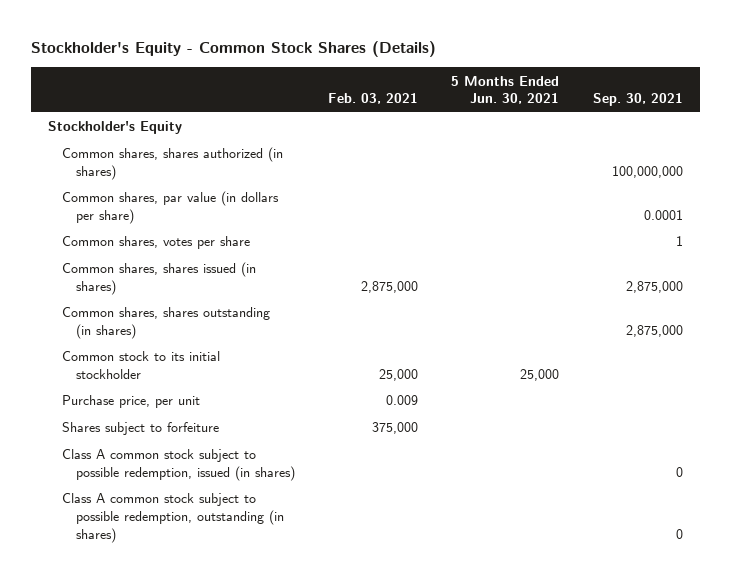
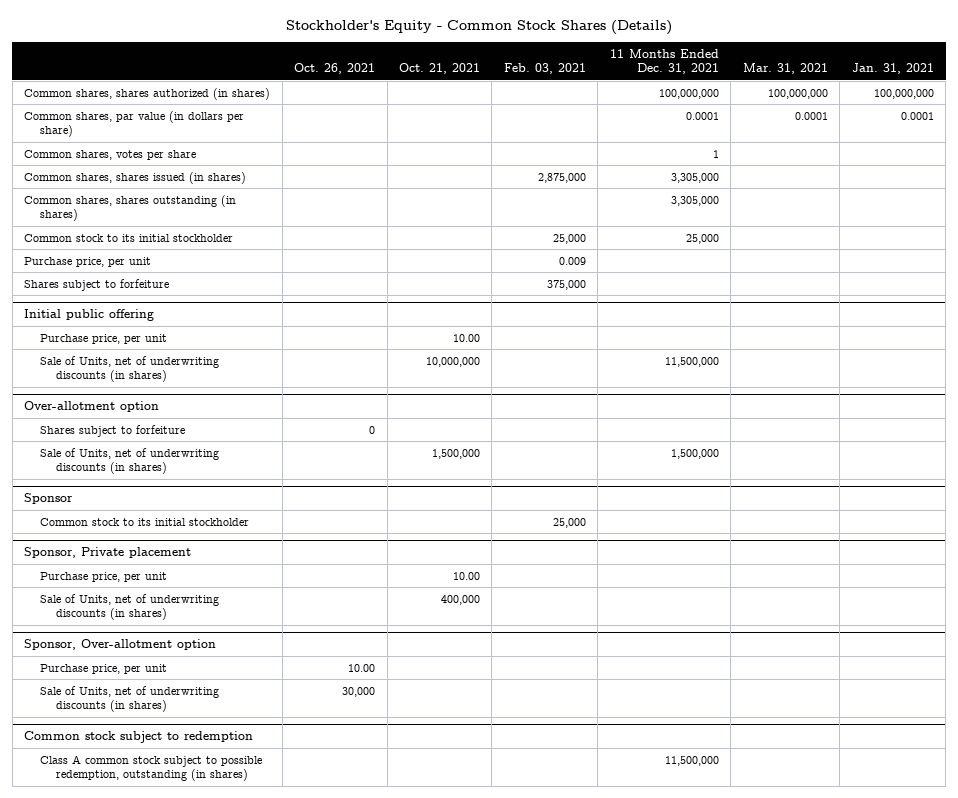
[451,75,560,105] 5 Months Ended Jun. 30, 2021 -> none
[592,93,683,107] Sep. 30, 2021 -> none
none -> [294,63,376,75] Oct. 26, 2021
none -> [398,63,480,75] Oct. 21, 2021
none -> [609,48,719,75] 11 Months Ended Dec. 31, 2021
none -> [742,63,828,75] Mar. 31, 2021
none -> [851,63,934,75] Jan. 31, 2021
[48,121,183,135] Stockholder's Equity -> none
[61,449,295,482] Class A common stock subject to possible redemption, issued (in shares) -> none
[61,493,284,543] Class A common stock subject to possible redemption, outstanding (in shares) -> none
none -> [24,308,155,321] Initial public offering
none -> [40,333,168,344] Purchase price, per unit
none -> [40,355,220,383] Sale of Units, net of underwriting discounts (in shares)
none -> [24,400,160,412] Over-allotment option
none -> [40,424,186,437] Shares subject to forfeiture
none -> [40,447,220,475] Sale of Units, net of underwriting discounts (in shares)
none -> [24,492,74,504] Sponsor
none -> [40,517,250,526] Common stock to its initial stockholder
none -> [24,546,192,558] Sponsor, Private placement
none -> [40,571,168,582] Purchase price, per unit
none -> [40,593,220,621] Sale of Units, net of underwriting discounts (in shares)
none -> [24,638,217,650] Sponsor, Over-allotment option
none -> [40,663,168,674] Purchase price, per unit
none -> [40,685,220,713] Sale of Units, net of underwriting discounts (in shares)
none -> [24,730,254,743] Common stock subject to redemption
none -> [40,754,263,782] Class A common stock subject to possible redemption, outstanding (in shares)

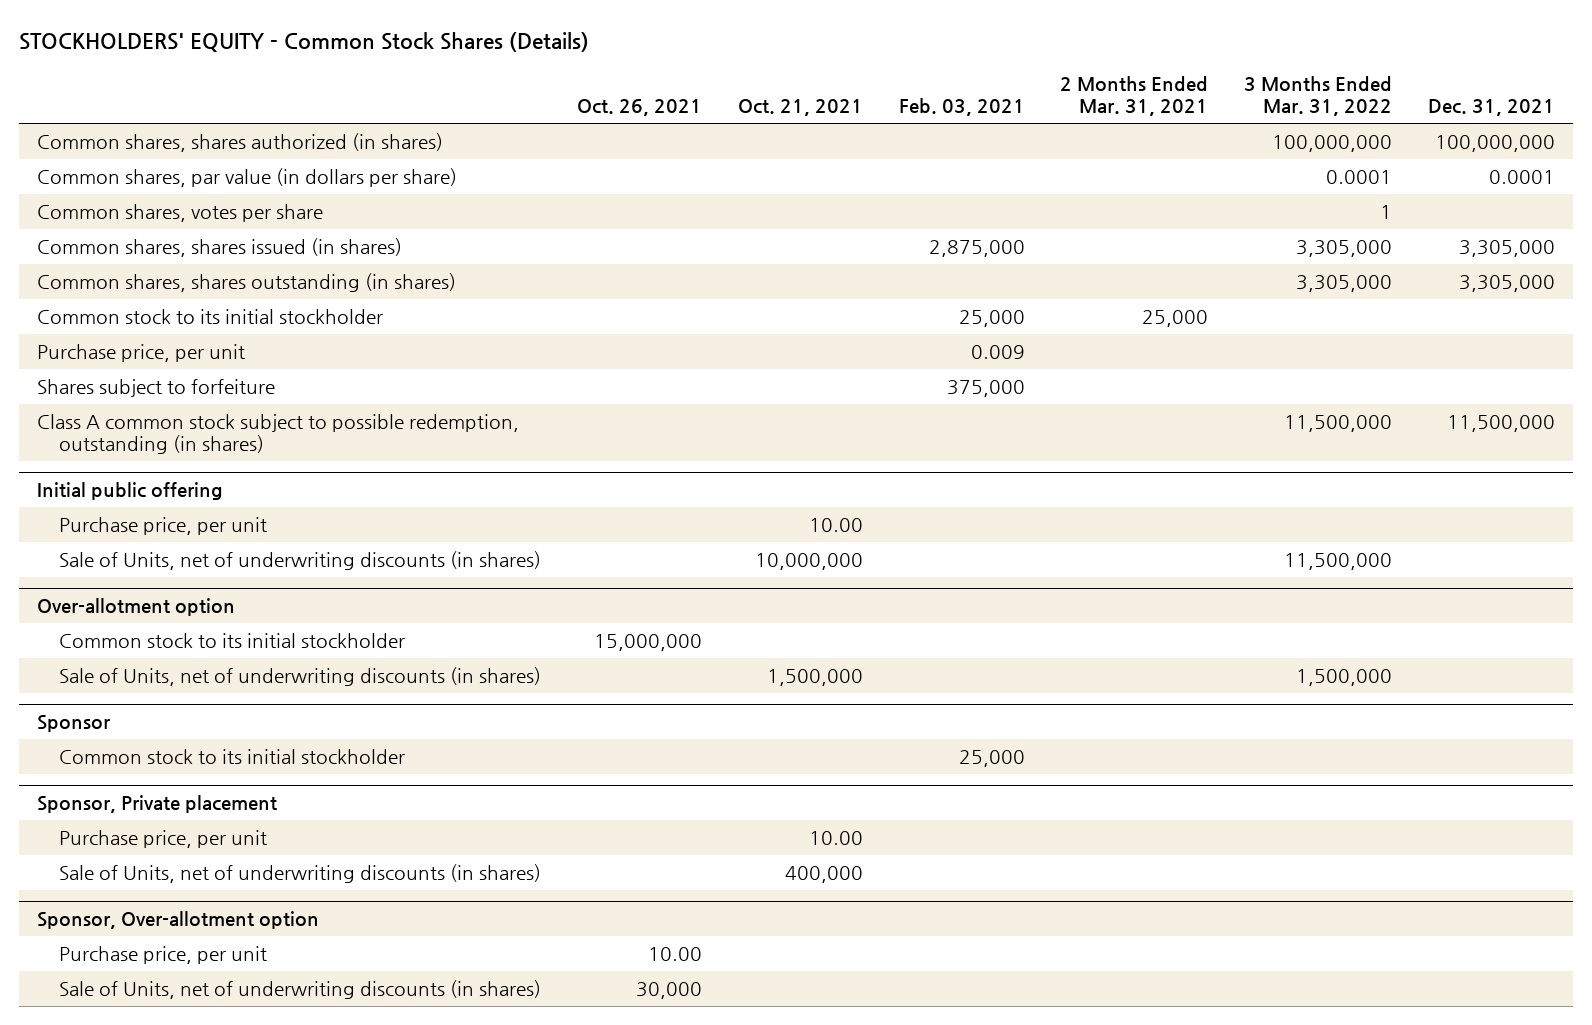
[285,20,672,36] Stockholder's Equity - Common Stock Shares (Details) -> [19,31,590,52] STOCKHOLDERS' EQUITY - Common Stock Shares (Details)
[609,48,719,75] 11 Months Ended Dec. 31, 2021 -> none
[742,63,828,75] Mar. 31, 2021 -> none
[851,63,934,75] Jan. 31, 2021 -> none
none -> [1060,75,1209,117] 2 Months Ended Mar. 31, 2021
none -> [1243,75,1392,117] 3 Months Ended Mar. 31, 2022
none -> [1427,99,1555,117] Dec. 31, 2021
none -> [37,413,520,455] Class A common stock subject to possible redemption, outstanding (in shares)
[40,424,186,437] Shares subject to forfeiture -> none
none -> [59,632,406,648] Common stock to its initial stockholder
[24,730,254,743] Common stock subject to redemption -> none
[40,754,263,782] Class A common stock subject to possible redemption, outstanding (in shares) -> none

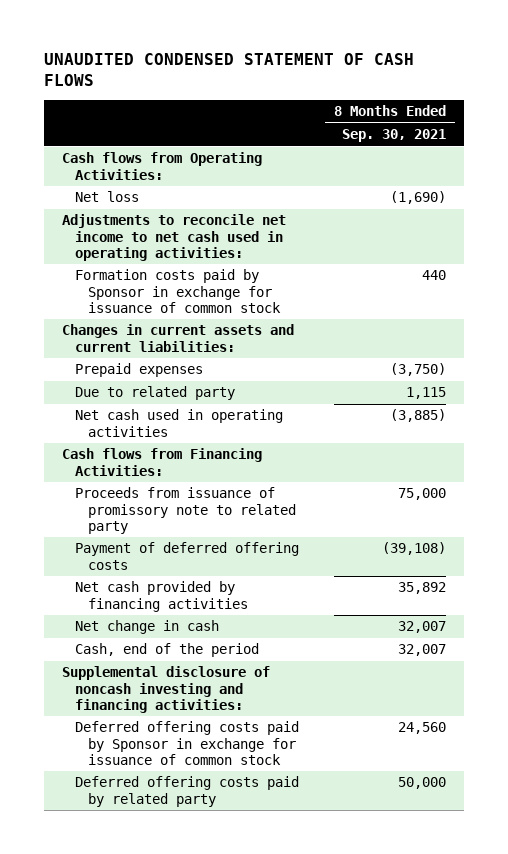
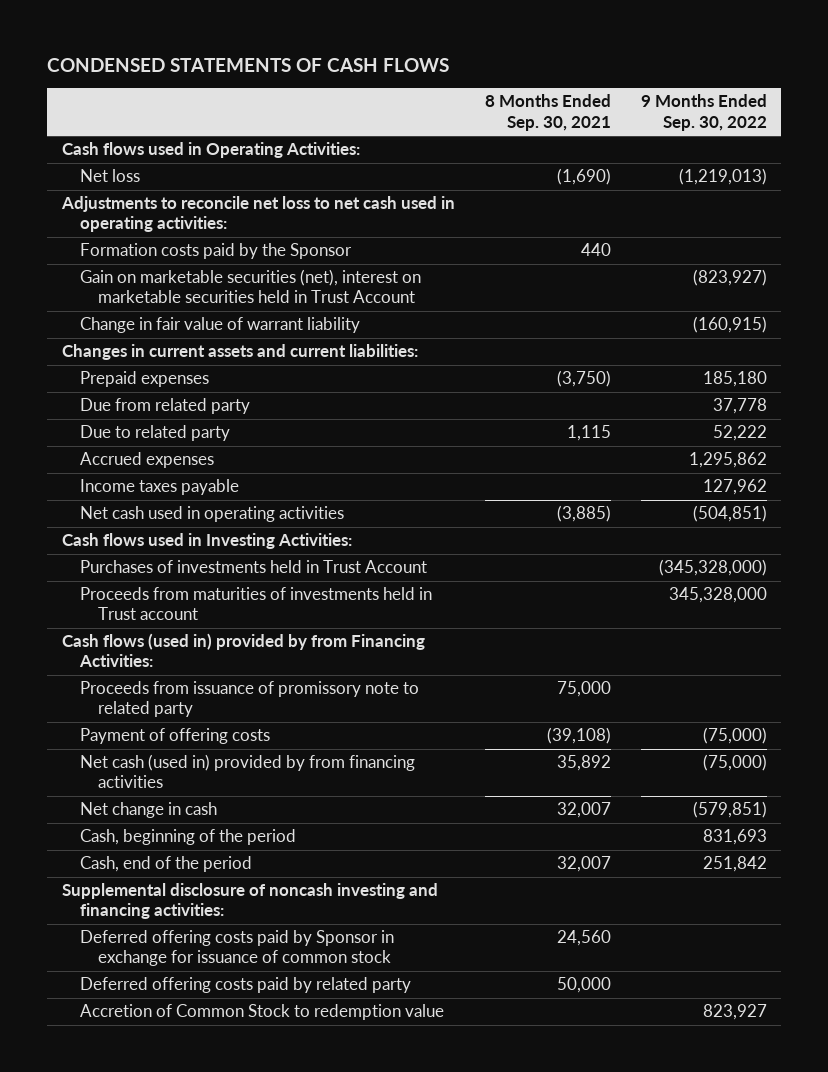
[43,53,414,87] UNAUDITED CONDENSED STATEMENT OF CASH FLOWS -> [46,58,449,73] CONDENSED STATEMENTS OF CASH FLOWS
none -> [640,94,767,131] 9 Months Ended Sep. 30, 2022
[61,152,262,180] Cash flows from Operating Activities: -> [61,142,360,159] Cash flows used in Operating Activities:
[74,269,282,313] Formation costs paid by Sponsor in exchange for issuance of common stock -> none
[61,214,286,261] Adjustments to reconcile net income to net cash used in operating activities: -> [60,196,455,233] Adjustments to reconcile net loss to net cash used in operating activities:
none -> [79,243,352,260] Formation costs paid by the Sponsor
none -> [79,269,421,304] Gain on marketable securities (net), interest on marketable securities held in Trust Account
none -> [79,317,360,334] Change in fair value of warrant liability
none -> [79,398,250,415] Due from related party
none -> [79,452,214,469] Accrued expenses
none -> [79,479,239,496] Income taxes payable
none -> [61,533,352,550] Cash flows used in Investing Activities:
none -> [79,560,427,574] Purchases of investments held in Trust Account
none -> [79,587,432,621] Proceeds from maturities of investments held in Trust account
[61,448,262,476] Cash flows from Financing Activities: -> [61,633,425,668] Cash flows (used in) provided by from Financing Activities:
[74,542,299,570] Payment of deferred offering costs -> [79,728,270,745] Payment of offering costs
[74,581,249,612] Net cash provided by financing activities -> [79,754,415,789] Net cash (used in) provided by from financing activities
none -> [79,829,296,846] Cash, beginning of the period
none -> [79,1004,444,1021] Accretion of Common Stock to redemption value

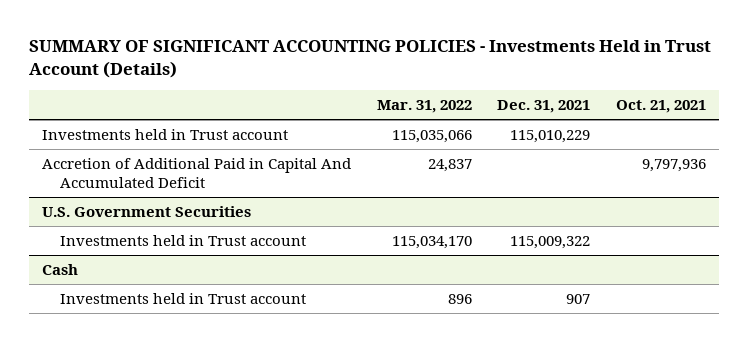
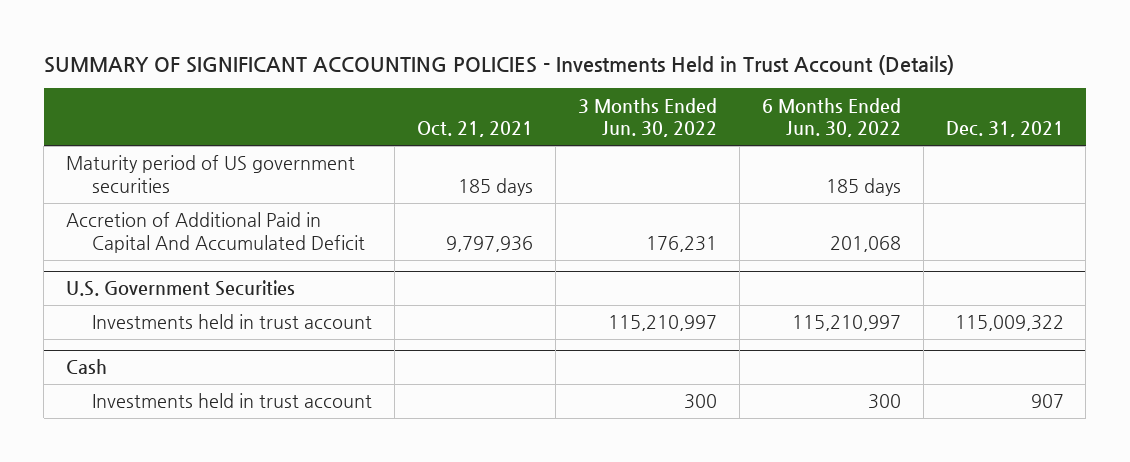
[376,100,472,114] Mar. 31, 2022 -> none
none -> [577,97,717,138] 3 Months Ended Jun. 30, 2022
none -> [761,97,901,138] 6 Months Ended Jun. 30, 2022
[41,128,288,140] Investments held in Trust account -> none
none -> [66,155,356,193] Maturity period of US government securities
[60,234,307,246] Investments held in Trust account -> [92,314,373,330] Investments held in trust account
[60,292,307,304] Investments held in Trust account -> [92,393,373,409] Investments held in trust account

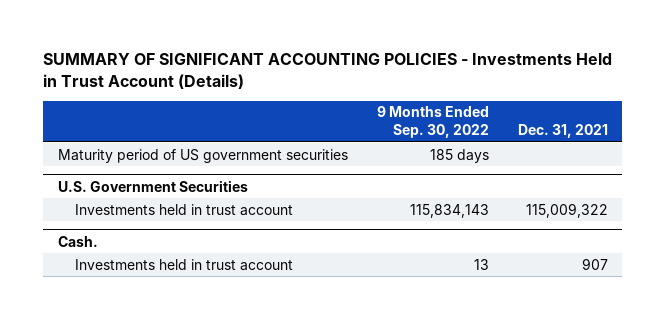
[417,121,534,138] Oct. 21, 2021 -> none
[577,97,717,138] 3 Months Ended Jun. 30, 2022 -> none
[761,97,901,138] 6 Months Ended Jun. 30, 2022 -> none
none -> [376,106,489,139] 9 Months Ended Sep. 30, 2022
[66,212,366,253] Accretion of Additional Paid in Capital And Accumulated Deficit -> none
[66,359,108,375] Cash -> [57,235,98,247] Cash.

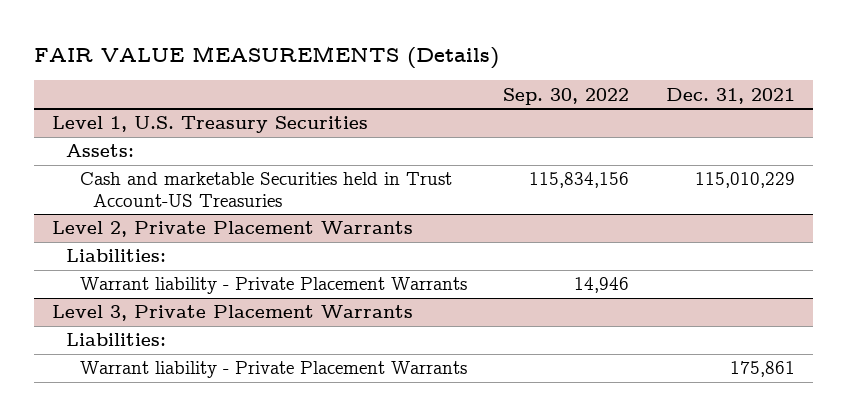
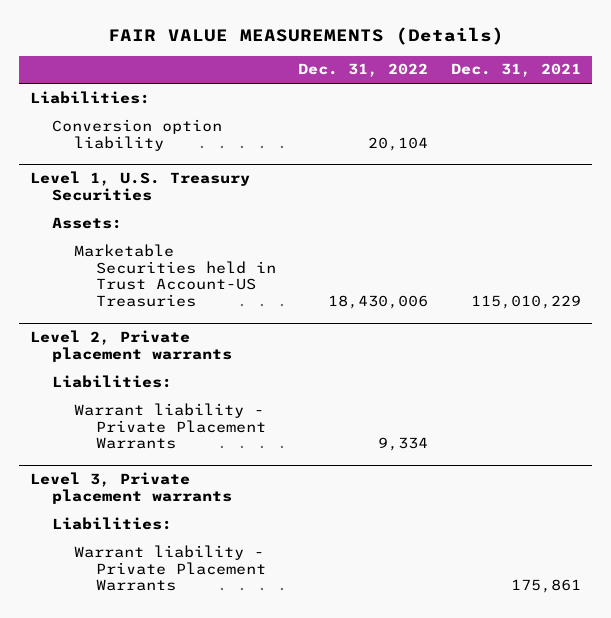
[503,87,630,105] Sep. 30, 2022 -> none
none -> [298,63,429,78] Dec. 31, 2022
none -> [30,90,151,104] Liabilities:
none -> [52,118,223,151] Conversion option liability
[79,172,452,207] Cash and marketable Securities held in Trust Account-US Treasuries -> [73,243,276,308] Marketable Securities held in Trust Account-US Treasuries
[51,221,413,238] Level 2, Private Placement Warrants -> [30,330,233,363] Level 2, Private placement warrants
[51,305,413,322] Level 3, Private Placement Warrants -> [30,472,233,505] Level 3, Private placement warrants

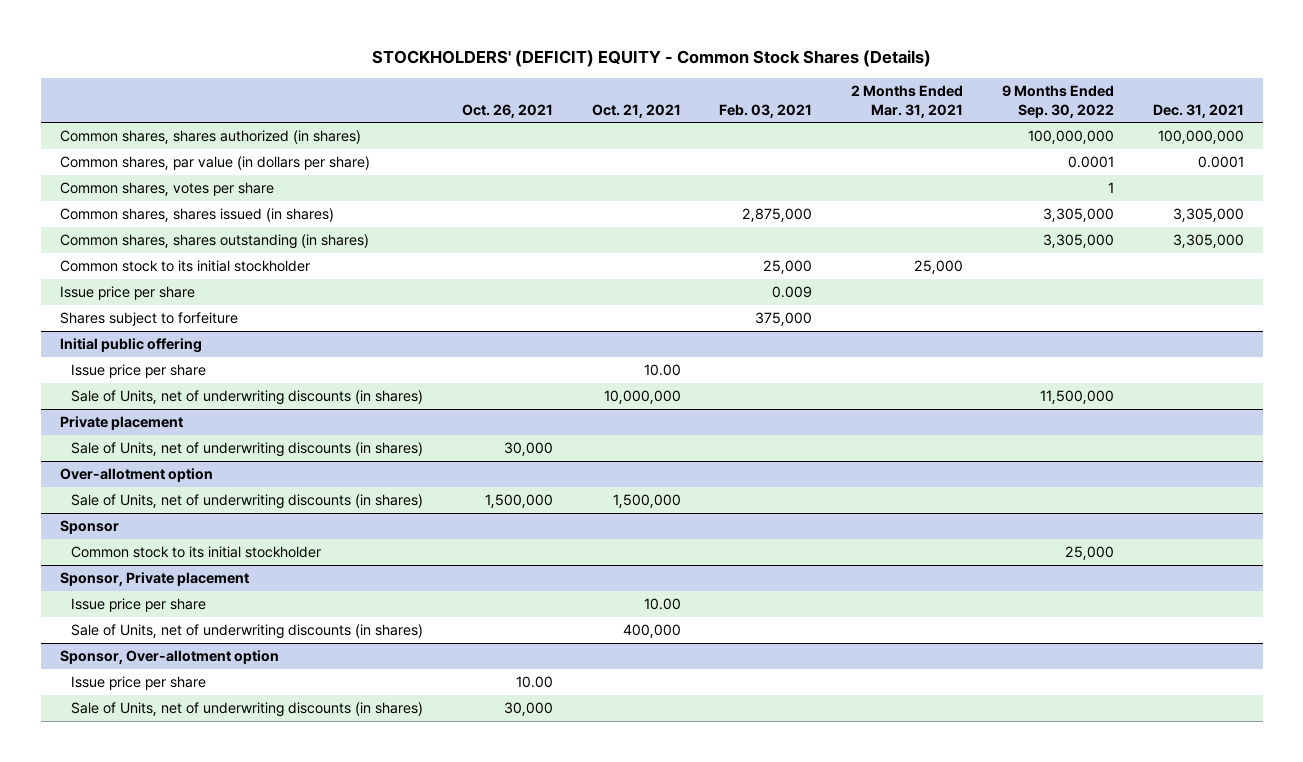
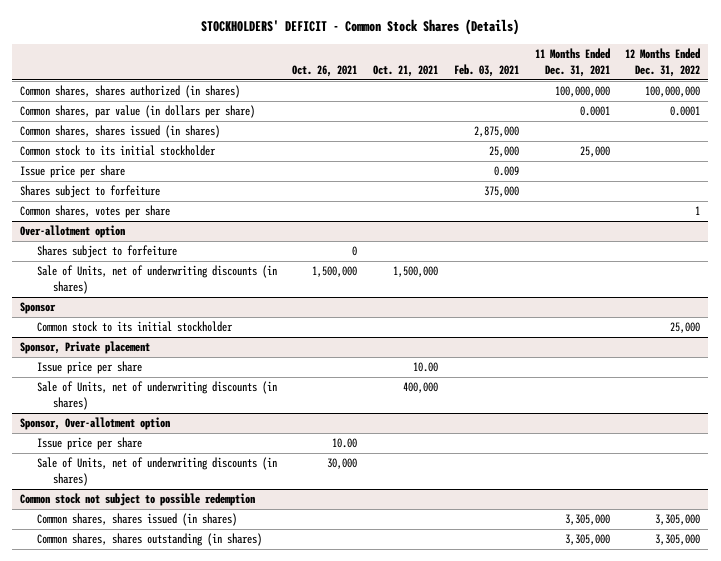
[371,50,931,68] STOCKHOLDERS' (DEFICIT) EQUITY - Common Stock Shares (Details) -> [201,19,520,36] STOCKHOLDERS' DEFICIT - Common Stock Shares (Details)
[851,85,964,118] 2 Months Ended Mar. 31, 2021 -> none
[1001,85,1114,118] 9 Months Ended Sep. 30, 2022 -> none
[1152,103,1244,118] Dec. 31, 2021 -> none
none -> [534,48,610,77] 11 Months Ended Dec. 31, 2021
none -> [625,48,701,77] 12 Months Ended Dec. 31, 2022
[59,234,369,250] Common shares, shares outstanding (in shares) -> none
[59,338,202,354] Initial public offering -> none
[71,364,207,379] Issue price per share -> none
[71,390,424,406] Sale of Units, net of underwriting discounts (in shares) -> none
[59,416,183,431] Private placement -> none
[71,442,424,458] Sale of Units, net of underwriting discounts (in shares) -> none
[59,182,274,197] Common shares, votes per share -> [20,205,171,219] Common shares, votes per share
none -> [36,245,177,259] Shares subject to forfeiture
none -> [20,493,256,507] Common stock not subject to possible redemption
none -> [36,513,237,527] Common shares, shares issued (in shares)
none -> [36,533,262,547] Common shares, shares outstanding (in shares)

